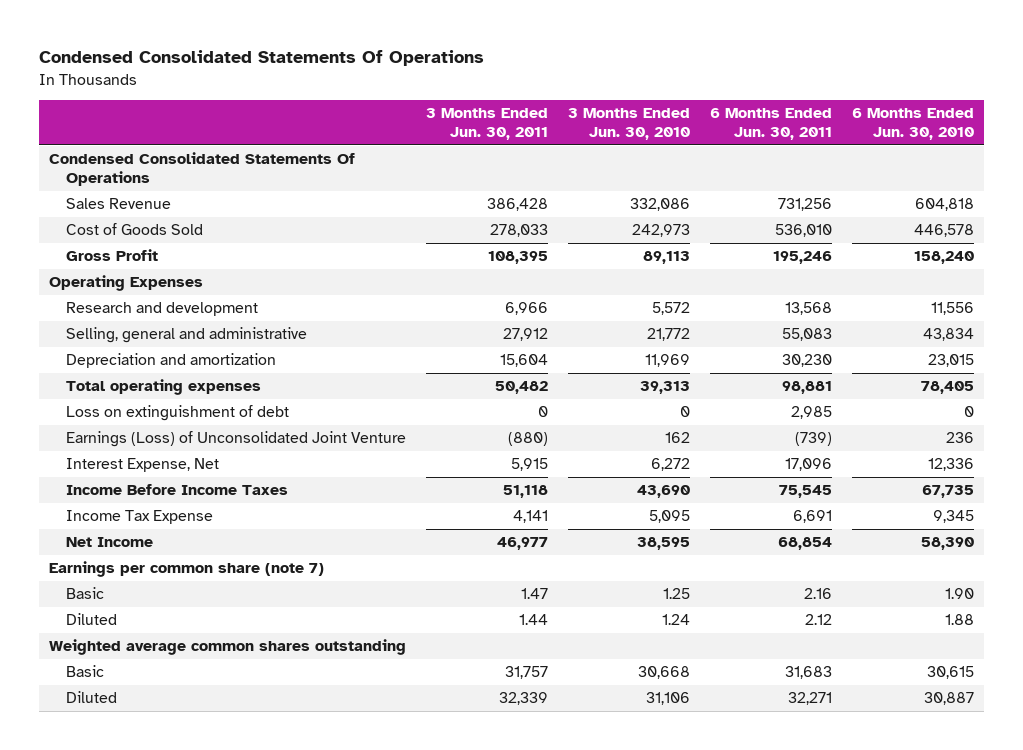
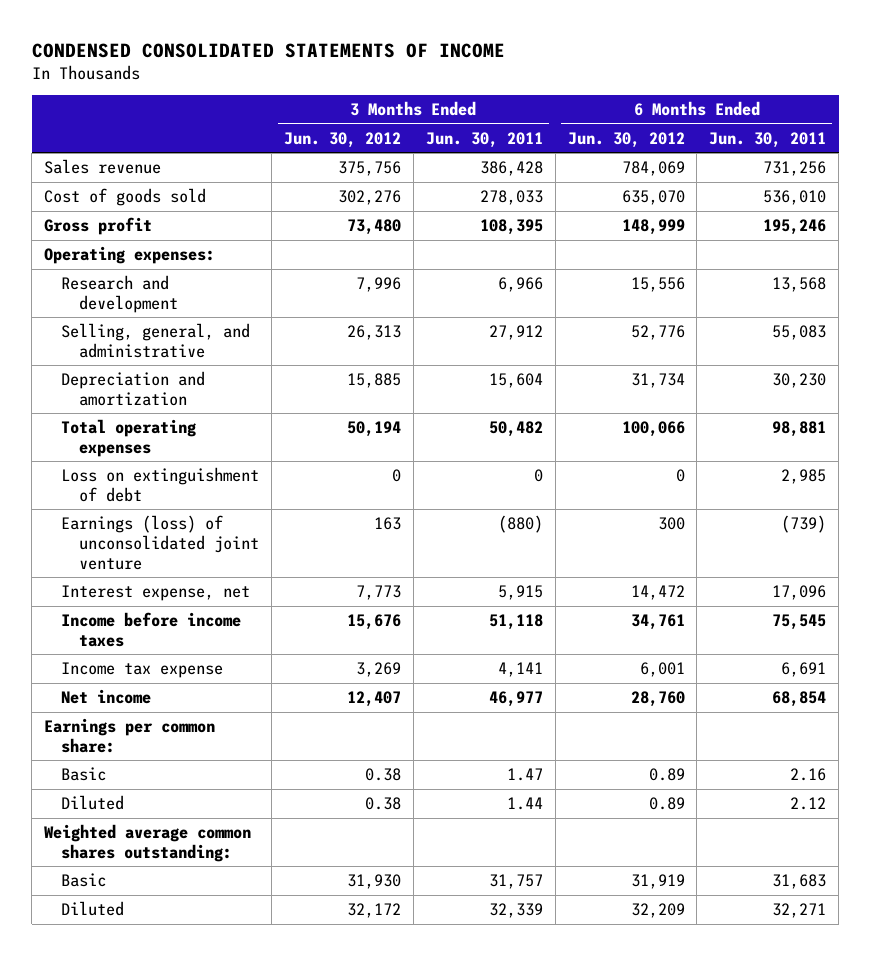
[39,50,485,67] Condensed Consolidated Statements Of Operations -> [31,42,505,58] CONDENSED CONSOLIDATED STATEMENTS OF INCOME
[568,108,691,141] 3 Months Ended Jun. 30, 2010 -> none
[852,108,975,141] 6 Months Ended Jun. 30, 2010 -> none
none -> [284,131,402,148] Jun. 30, 2012
none -> [567,131,685,148] Jun. 30, 2012
[49,152,356,187] Condensed Consolidated Statements Of Operations -> none
[65,198,171,210] Sales Revenue -> [43,159,161,175] Sales revenue
[65,223,203,236] Cost of Goods Sold -> [43,188,206,207] Cost of goods sold
[65,249,158,262] Gross Profit -> [43,217,152,236] Gross profit
[49,275,204,292] Operating Expenses -> [43,246,215,265] Operating expenses:
[65,327,307,344] Selling, general and administrative -> [61,323,251,358] Selling, general, and administrative
[65,431,406,448] Earnings (Loss) of Unconsolidated Joint Venture -> [61,515,259,570] Earnings (loss) of unconsolidated joint venture
[65,458,219,473] Interest Expense, Net -> [61,585,251,602] Interest expense, net
[65,484,288,496] Income Before Income Taxes -> [61,612,242,647] Income before income taxes
[65,510,213,525] Income Tax Expense -> [61,662,224,679] Income tax expense
[65,537,153,548] Net Income -> [61,689,152,705] Net income
[49,561,325,578] Earnings per common share (note 7) -> [43,718,215,753] Earnings per common share:
[49,639,407,656] Weighted average common shares outstanding -> [43,824,251,862] Weighted average common shares outstanding:

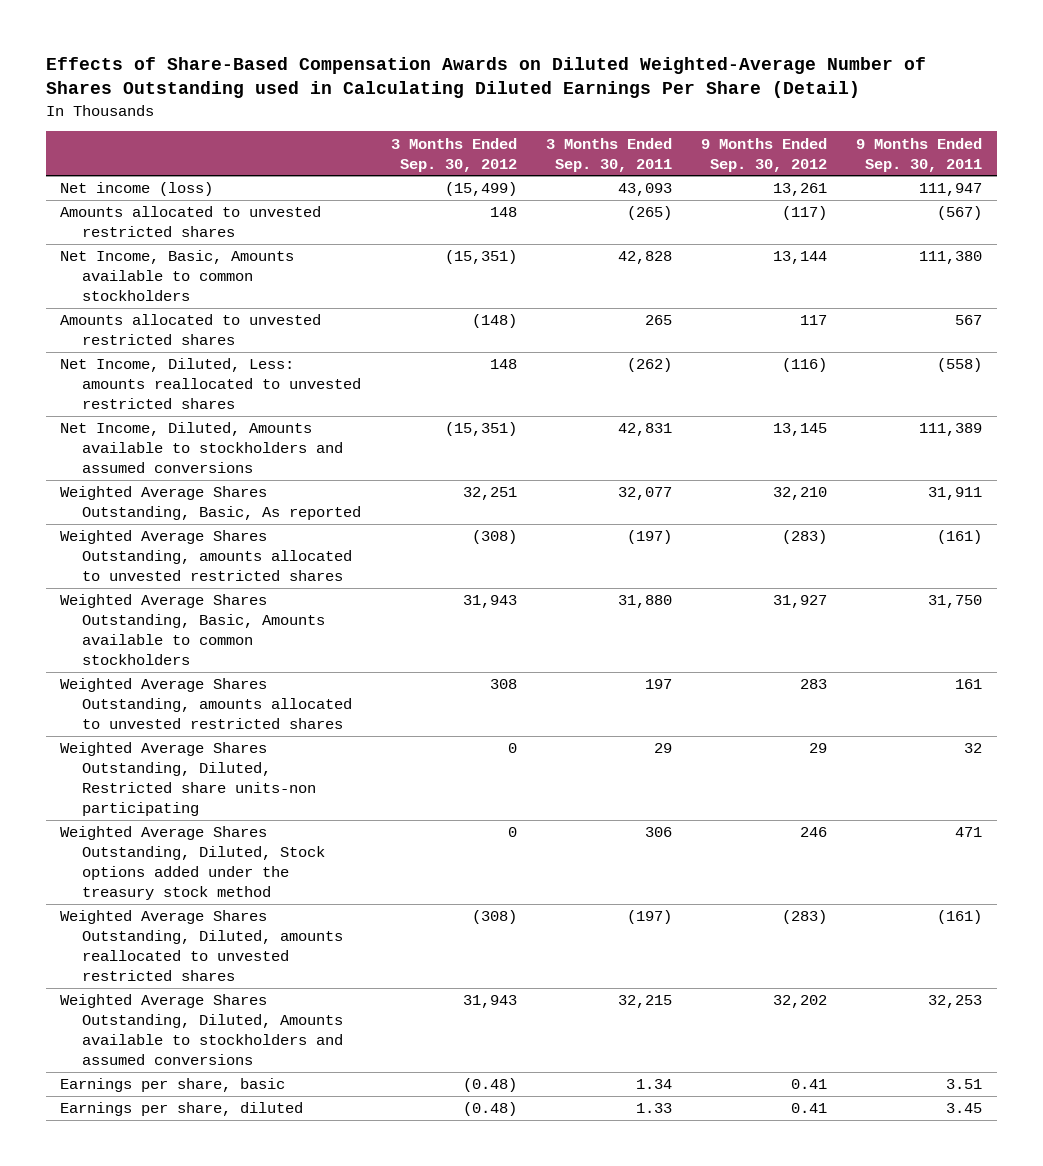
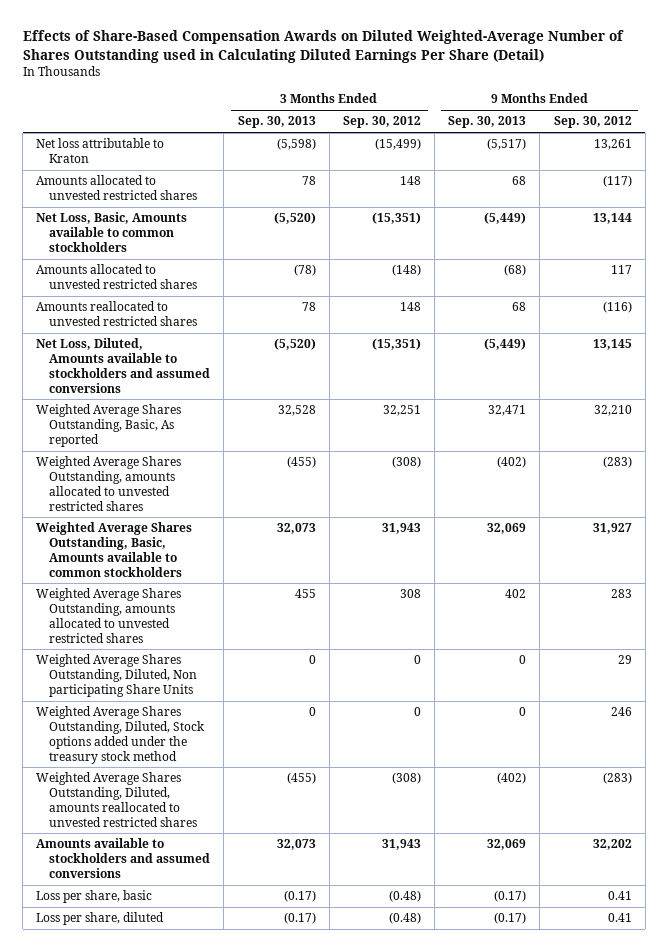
[545,137,672,172] 3 Months Ended Sep. 30, 2011 -> none
[856,137,983,172] 9 Months Ended Sep. 30, 2011 -> none
none -> [237,116,316,129] Sep. 30, 2013
none -> [448,116,527,129] Sep. 30, 2013
[60,182,214,197] Net income (loss) -> [36,138,165,164] Net loss attributable to Kraton
[60,250,295,302] Net Income, Basic, Amounts available to common stockholders -> [36,212,188,252] Net Loss, Basic, Amounts available to common stockholders
[60,358,362,410] Net Income, Diluted, Less: amounts reallocated to unvested restricted shares -> [36,301,198,327] Amounts reallocated to unvested restricted shares
[60,422,344,474] Net Income, Diluted, Amounts available to stockholders and assumed conversions -> [36,338,211,393] Net Loss, Diluted, Amounts available to stockholders and assumed conversions
[60,742,317,817] Weighted Average Shares Outstanding, Diluted, Restricted share units-non participating -> [36,654,198,697] Weighted Average Shares Outstanding, Diluted, Non participating Share Units
[60,994,344,1066] Weighted Average Shares Outstanding, Diluted, Amounts available to stockholders and assumed conversions -> [36,838,211,878] Amounts available to stockholders and assumed conversions
[60,1078,286,1093] Earnings per share, basic -> [36,890,153,904] Loss per share, basic
[60,1102,304,1117] Earnings per share, diluted -> [36,912,165,926] Loss per share, diluted

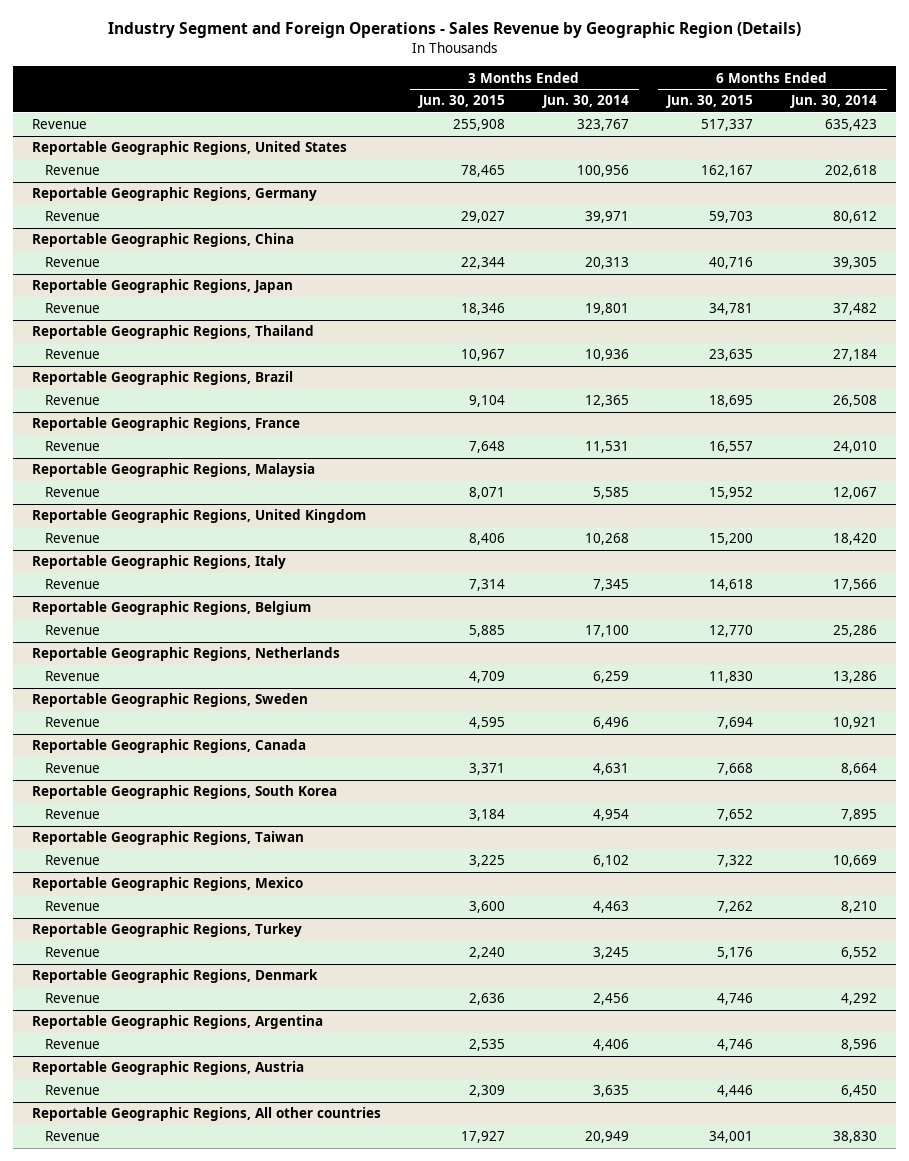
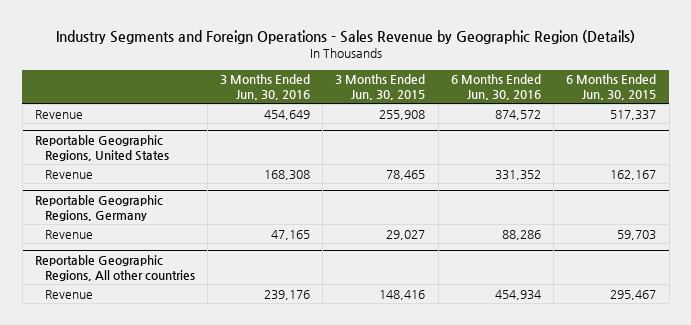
[107,22,801,39] Industry Segment and Foreign Operations - Sales Revenue by Geographic Region (Details) -> [55,29,635,44] Industry Segments and Foreign Operations - Sales Revenue by Geographic Region (Details)
[542,95,630,109] Jun. 30, 2014 -> none
[790,95,878,109] Jun. 30, 2014 -> none
none -> [219,74,310,101] 3 Months Ended Jun. 30, 2016
none -> [450,74,541,101] 6 Months Ended Jun. 30, 2016
[32,233,295,248] Reportable Geographic Regions, China -> none
[45,257,101,268] Revenue -> none
[32,279,294,294] Reportable Geographic Regions, Japan -> none
[45,303,101,314] Revenue -> none
[32,325,315,340] Reportable Geographic Regions, Thailand -> none
[45,349,101,360] Revenue -> none
[32,371,294,386] Reportable Geographic Regions, Brazil -> none
[45,395,101,406] Revenue -> none
[32,417,301,432] Reportable Geographic Regions, France -> none
[45,441,101,452] Revenue -> none
[32,463,316,478] Reportable Geographic Regions, Malaysia -> none
[45,487,101,498] Revenue -> none
[32,509,367,524] Reportable Geographic Regions, United Kingdom -> none
[45,533,101,544] Revenue -> none
[32,555,287,570] Reportable Geographic Regions, Italy -> none
[45,579,101,590] Revenue -> none
[32,601,312,616] Reportable Geographic Regions, Belgium -> none
[45,625,101,636] Revenue -> none
[32,647,341,662] Reportable Geographic Regions, Netherlands -> none
[45,671,101,682] Revenue -> none
[32,693,309,708] Reportable Geographic Regions, Sweden -> none
[45,717,101,728] Revenue -> none
[32,739,307,754] Reportable Geographic Regions, Canada -> none
[45,763,101,774] Revenue -> none
[32,785,338,800] Reportable Geographic Regions, South Korea -> none
[45,809,101,820] Revenue -> none
[32,831,305,846] Reportable Geographic Regions, Taiwan -> none
[45,855,101,866] Revenue -> none
[32,877,304,892] Reportable Geographic Regions, Mexico -> none
[45,901,101,912] Revenue -> none
[32,923,303,938] Reportable Geographic Regions, Turkey -> none
[45,947,101,958] Revenue -> none
[32,969,319,984] Reportable Geographic Regions, Denmark -> none
[45,993,101,1004] Revenue -> none
[32,1015,324,1030] Reportable Geographic Regions, Argentina -> none
[45,1039,101,1050] Revenue -> none
[32,1061,305,1076] Reportable Geographic Regions, Austria -> none
[45,1085,101,1096] Revenue -> none
[461,1131,506,1144] 17,927 -> [379,289,426,300] 148,416
[709,1131,754,1144] 34,001 -> [610,289,657,300] 295,467

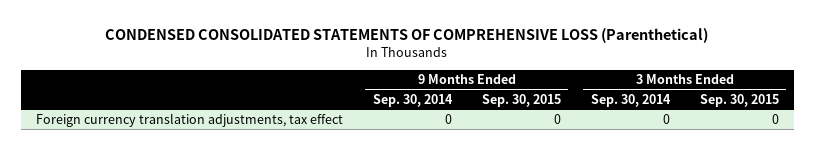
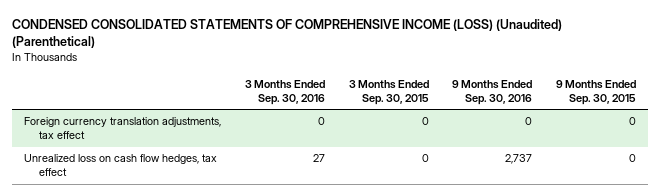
[105,28,709,44] CONDENSED CONSOLIDATED STATEMENTS OF COMPREHENSIVE LOSS (Parenthetical) -> [12,19,563,49] CONDENSED CONSOLIDATED STATEMENTS OF COMPREHENSIVE INCOME (LOSS) (Unaudited) (Parenthetical)
[372,93,453,107] Sep. 30, 2014 -> none
[590,93,671,107] Sep. 30, 2014 -> none
none -> [244,79,325,105] 3 Months Ended Sep. 30, 2016
none -> [452,79,533,105] 9 Months Ended Sep. 30, 2016
none -> [24,154,218,177] Unrealized loss on cash flow hedges, tax effect

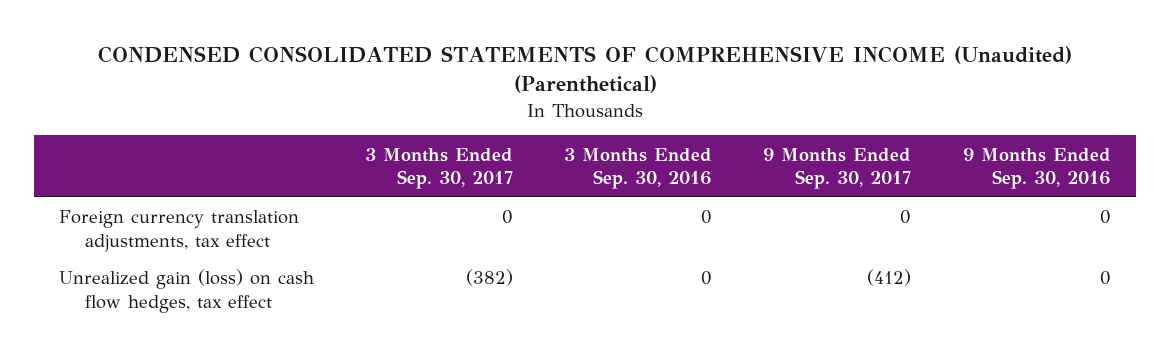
[12,19,563,49] CONDENSED CONSOLIDATED STATEMENTS OF COMPREHENSIVE INCOME (LOSS) (Unaudited) (Parenthetical) -> [97,46,1072,94] CONDENSED CONSOLIDATED STATEMENTS OF COMPREHENSIVE INCOME (Unaudited) (Parenthetical)
[348,79,429,105] 3 Months Ended Sep. 30, 2015 -> none
[556,79,637,105] 9 Months Ended Sep. 30, 2015 -> none
none -> [365,147,514,190] 3 Months Ended Sep. 30, 2017
none -> [763,147,912,190] 9 Months Ended Sep. 30, 2017
[24,154,218,177] Unrealized loss on cash flow hedges, tax effect -> [59,269,315,313] Unrealized gain (loss) on cash flow hedges, tax effect
[312,154,325,163] 27 -> [701,271,713,286] 0
[505,154,533,165] 2,737 -> [1099,271,1111,286] 0

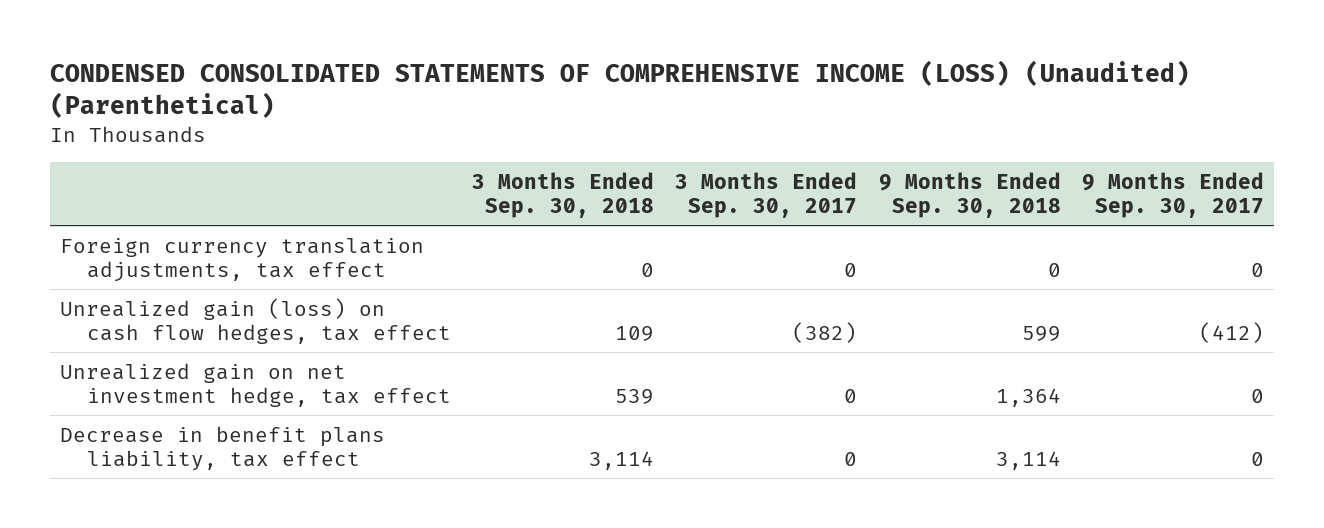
[97,46,1072,94] CONDENSED CONSOLIDATED STATEMENTS OF COMPREHENSIVE INCOME (Unaudited) (Parenthetical) -> [49,59,1190,118] CONDENSED CONSOLIDATED STATEMENTS OF COMPREHENSIVE INCOME (LOSS) (Unaudited) (Parenthetical)
[564,147,713,190] 3 Months Ended Sep. 30, 2016 -> none
[962,147,1111,190] 9 Months Ended Sep. 30, 2016 -> none
none -> [471,172,654,219] 3 Months Ended Sep. 30, 2018
none -> [878,172,1061,219] 9 Months Ended Sep. 30, 2018
none -> [60,362,451,407] Unrealized gain on net investment hedge, tax effect
none -> [60,425,386,471] Decrease in benefit plans liability, tax effect

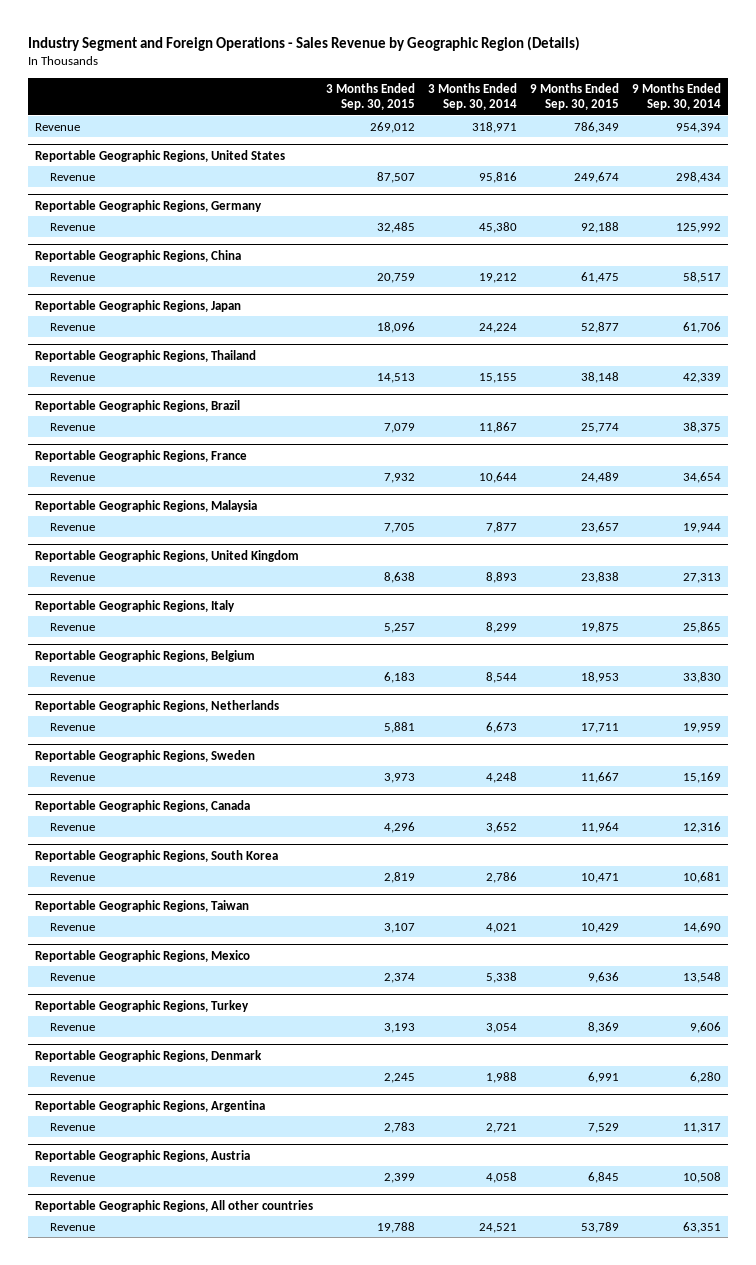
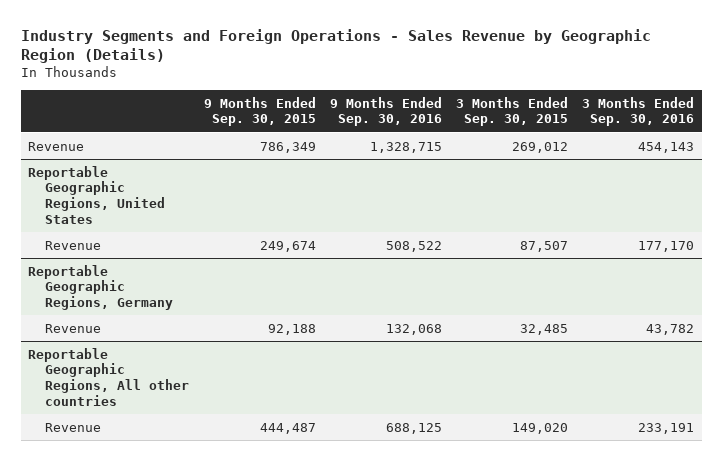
[28,35,581,51] Industry Segment and Foreign Operations - Sales Revenue by Geographic Region (Details) -> [21,28,652,64] Industry Segments and Foreign Operations - Sales Revenue by Geographic Region (Details)
[427,82,517,111] 3 Months Ended Sep. 30, 2014 -> none
[632,82,722,111] 9 Months Ended Sep. 30, 2014 -> none
none -> [329,96,442,127] 9 Months Ended Sep. 30, 2016
none -> [582,96,695,127] 3 Months Ended Sep. 30, 2016
[34,249,241,262] Reportable Geographic Regions, China -> none
[50,272,96,281] Revenue -> none
[34,299,241,312] Reportable Geographic Regions, Japan -> none
[50,322,96,331] Revenue -> none
[34,349,256,362] Reportable Geographic Regions, Thailand -> none
[50,372,96,381] Revenue -> none
[34,399,240,412] Reportable Geographic Regions, Brazil -> none
[50,422,96,431] Revenue -> none
[34,449,247,462] Reportable Geographic Regions, France -> none
[50,472,96,481] Revenue -> none
[34,499,257,512] Reportable Geographic Regions, Malaysia -> none
[50,522,96,531] Revenue -> none
[34,549,299,562] Reportable Geographic Regions, United Kingdom -> none
[50,572,96,581] Revenue -> none
[34,599,235,612] Reportable Geographic Regions, Italy -> none
[50,622,96,631] Revenue -> none
[34,649,255,662] Reportable Geographic Regions, Belgium -> none
[50,672,96,681] Revenue -> none
[34,699,279,712] Reportable Geographic Regions, Netherlands -> none
[50,722,96,731] Revenue -> none
[34,749,255,762] Reportable Geographic Regions, Sweden -> none
[50,772,96,781] Revenue -> none
[34,799,250,812] Reportable Geographic Regions, Canada -> none
[50,822,96,831] Revenue -> none
[34,849,278,862] Reportable Geographic Regions, South Korea -> none
[50,872,96,881] Revenue -> none
[34,899,249,912] Reportable Geographic Regions, Taiwan -> none
[50,922,96,931] Revenue -> none
[34,949,250,962] Reportable Geographic Regions, Mexico -> none
[50,972,96,981] Revenue -> none
[34,999,249,1012] Reportable Geographic Regions, Turkey -> none
[50,1022,96,1031] Revenue -> none
[34,1049,262,1062] Reportable Geographic Regions, Denmark -> none
[50,1072,96,1081] Revenue -> none
[34,1099,265,1112] Reportable Geographic Regions, Argentina -> none
[50,1122,96,1131] Revenue -> none
[34,1149,250,1162] Reportable Geographic Regions, Austria -> none
[50,1172,96,1181] Revenue -> none
[376,1221,415,1233] 19,788 -> [512,422,569,434] 149,020
[581,1221,620,1233] 53,789 -> [259,422,316,434] 444,487

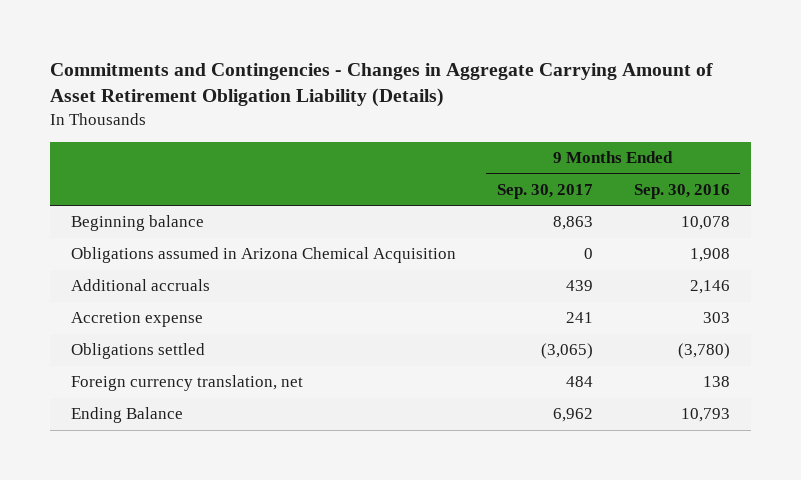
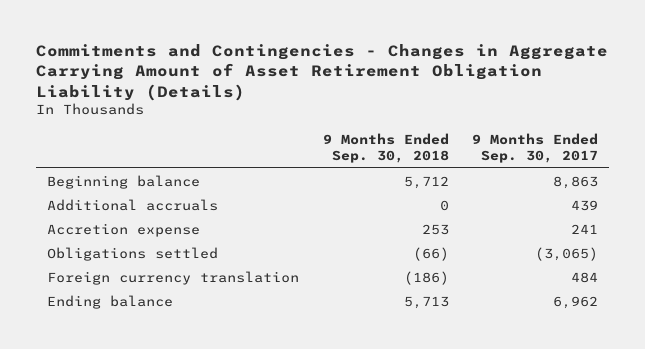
[634,183,731,199] Sep. 30, 2016 -> none
none -> [322,133,449,164] 9 Months Ended Sep. 30, 2018
[70,247,456,264] Obligations assumed in Arizona Chemical Acquisition -> none
[70,375,303,392] Foreign currency translation, net -> [47,270,300,285] Foreign currency translation
[70,407,183,424] Ending Balance -> [47,294,174,309] Ending balance

